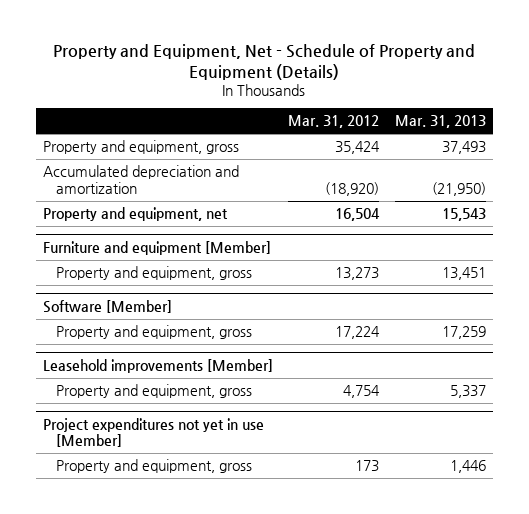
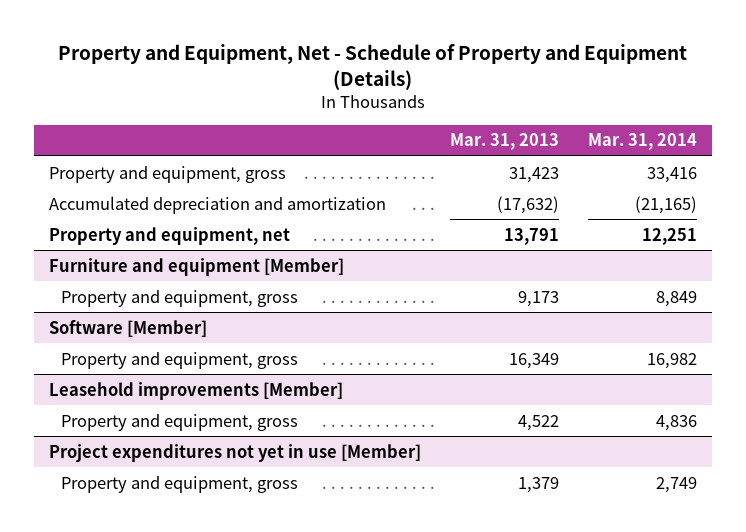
[288,115,380,129] Mar. 31, 2012 -> none
none -> [588,133,698,151] Mar. 31, 2014
[441,141,486,155] 37,493 -> [508,166,559,183] 31,423
[431,182,486,197] (21,950) -> [496,195,559,214] (17,632)
[441,208,486,222] 15,543 -> [503,227,559,245] 13,791
[441,267,486,281] 13,451 -> [517,290,559,307] 9,173
[441,326,486,340] 17,259 -> [508,352,559,369] 16,349
[449,385,486,399] 5,337 -> [517,414,559,431] 4,522
[449,460,486,474] 1,446 -> [517,476,559,493] 1,379

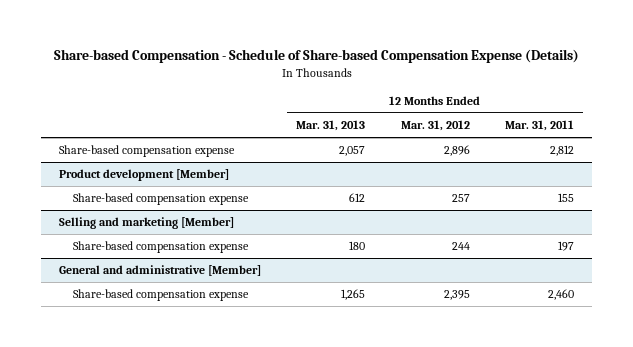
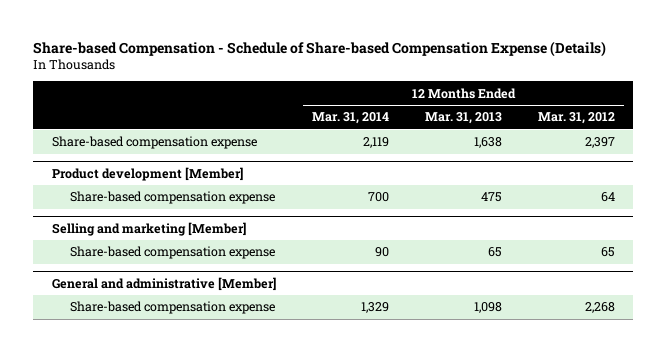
[505,120,575,132] Mar. 31, 2011 -> none
none -> [311,112,389,125] Mar. 31, 2014
[339,146,366,157] 2,057 -> [474,137,503,149] 1,638
[443,145,470,157] 2,896 -> [585,137,616,149] 2,397
[349,193,366,203] 612 -> [481,192,503,203] 475
[451,194,470,203] 257 -> [601,192,616,203] 64
[349,241,366,251] 180 -> [488,247,503,258] 65
[451,242,470,251] 244 -> [601,247,616,258] 65
[341,289,366,301] 1,265 -> [474,302,503,314] 1,098
[443,290,470,301] 2,395 -> [585,302,616,314] 2,268

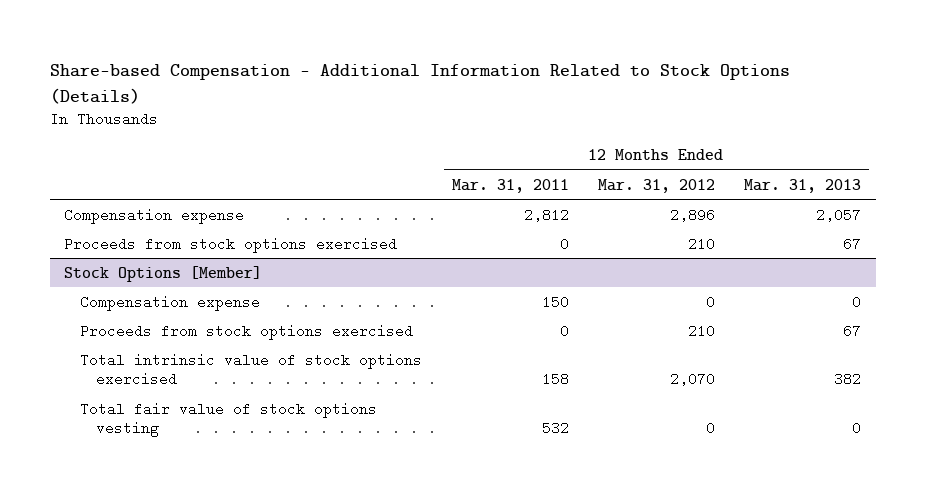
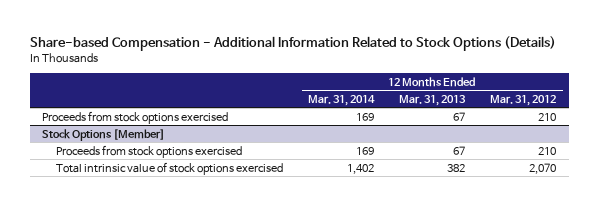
[451,178,569,193] Mar. 31, 2011 -> none
none -> [308,94,376,106] Mar. 31, 2014
[64,207,245,224] Compensation expense -> none
[80,294,261,311] Compensation expense -> none
[80,401,378,438] Total fair value of stock options vesting -> none

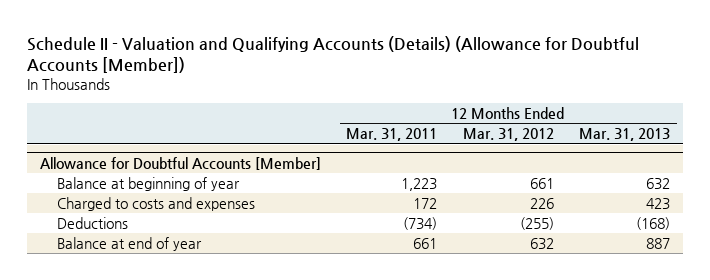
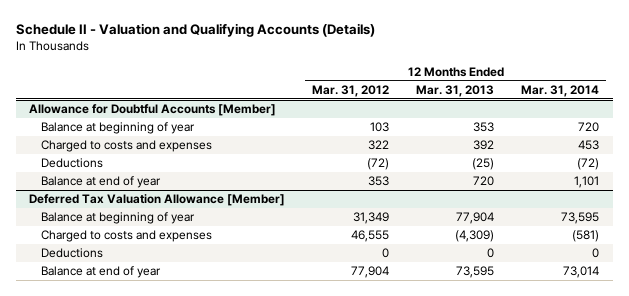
[27,35,640,74] Schedule II - Valuation and Qualifying Accounts (Details) (Allowance for Doubtful Accounts [Member]) -> [15,23,375,38] Schedule II - Valuation and Qualifying Accounts (Details)
[346,128,438,142] Mar. 31, 2011 -> none
none -> [521,84,600,97] Mar. 31, 2014
[529,178,554,190] 661 -> [370,122,390,133] 103
[646,178,671,191] 632 -> [473,122,495,133] 353
[529,198,554,210] 226 -> [368,140,390,151] 322
[646,198,671,211] 423 -> [473,140,495,151] 392
[519,217,554,231] (255) -> [367,158,390,171] (72)
[636,217,671,231] (168) -> [472,158,495,171] (25)
[529,238,554,251] 632 -> [368,176,390,187] 353
[646,238,671,250] 887 -> [473,176,495,187] 720
none -> [29,194,286,207] Deferred Tax Valuation Allowance [Member]
none -> [40,212,195,225] Balance at beginning of year
none -> [40,230,212,243] Charged to costs and expenses
none -> [40,248,103,259] Deductions
none -> [40,266,161,279] Balance at end of year

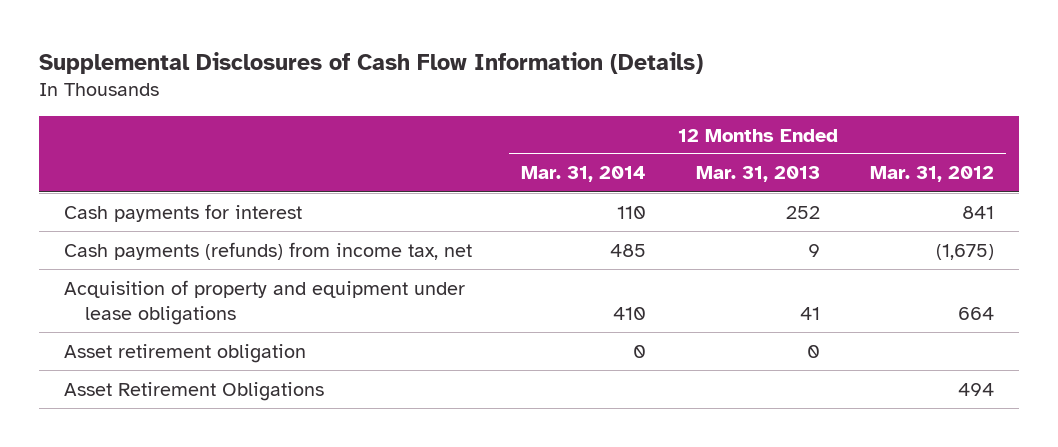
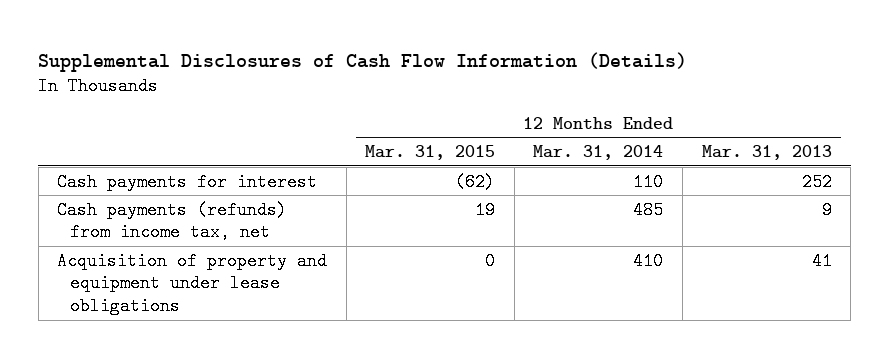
[869,166,994,183] Mar. 31, 2012 -> none
none -> [365,145,496,161] Mar. 31, 2015
[63,343,306,363] Asset retirement obligation -> none
[63,381,324,401] Asset Retirement Obligations -> none

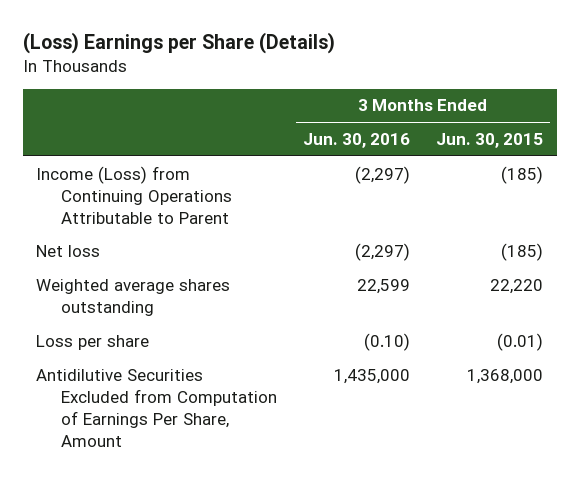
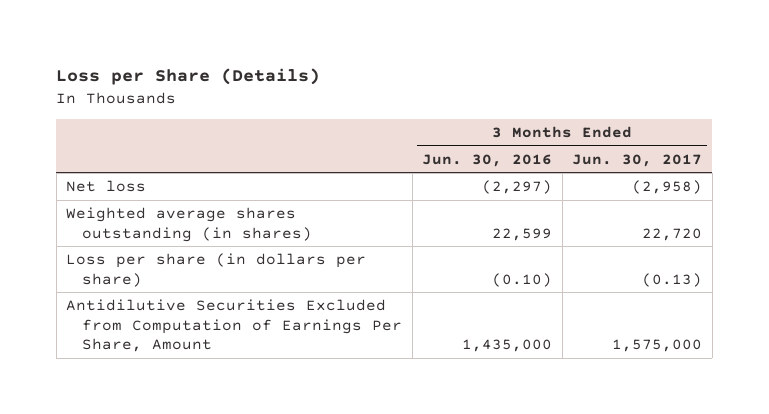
[22,31,335,54] (Loss) Earnings per Share (Details) -> [56,68,321,86] Loss per Share (Details)
[436,132,544,148] Jun. 30, 2015 -> none
none -> [572,153,703,167] Jun. 30, 2017
[35,165,232,224] Income (Loss) from Continuing Operations Attributable to Parent -> none
[35,278,230,316] Weighted average shares outstanding -> [66,207,313,242] Weighted average shares outstanding (in shares)
[35,334,149,350] Loss per share -> [66,253,367,287] Loss per share (in dollars per share)

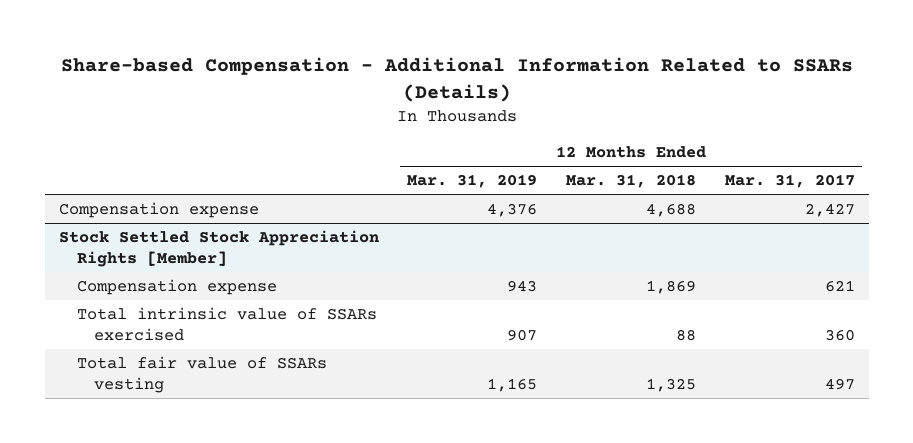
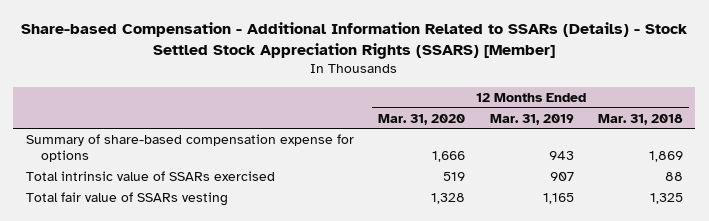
[60,57,853,102] Share-based Compensation - Additional Information Related to SSARs (Details) -> [21,22,689,60] Share-based Compensation - Additional Information Related to SSARs (Details) - Stock Settled Stock Appreciation Rights (SSARS) [Member]
[724,174,855,189] Mar. 31, 2017 -> none
none -> [378,113,466,125] Mar. 31, 2020
[58,229,379,268] Stock Settled Stock Appreciation Rights [Member] -> none
[76,278,277,295] Compensation expense -> none
[58,201,259,218] Compensation expense -> [25,133,354,163] Summary of share-based compensation expense for options
[487,202,538,217] 4,376 -> [548,151,574,161] 943
[645,202,696,217] 4,688 -> [649,151,684,163] 1,869

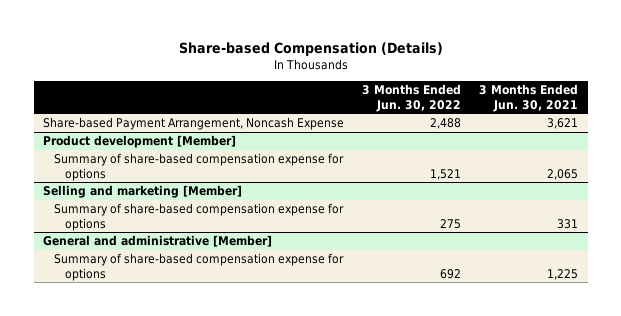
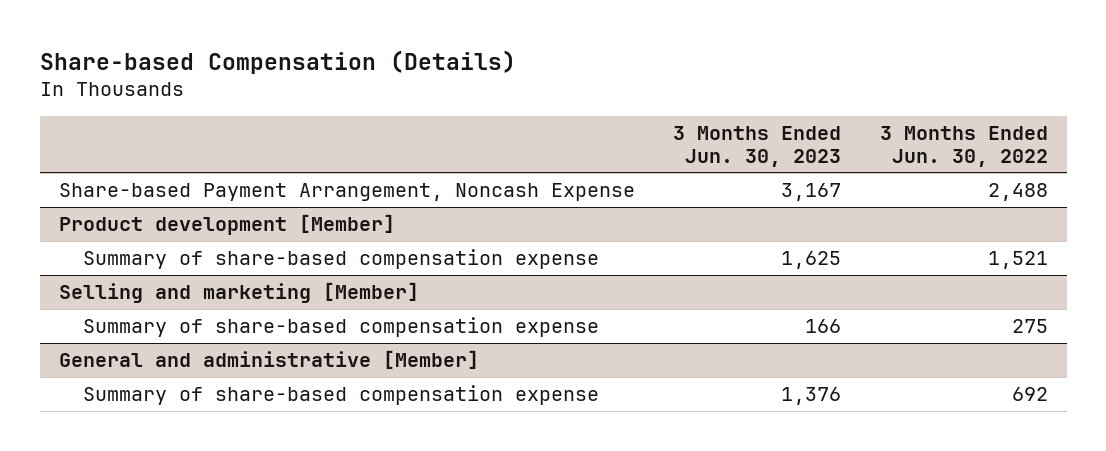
[479,84,579,112] 3 Months Ended Jun. 30, 2021 -> none
none -> [673,125,842,167] 3 Months Ended Jun. 30, 2023
[53,153,344,181] Summary of share-based compensation expense for options -> [82,249,599,270] Summary of share-based compensation expense
[53,203,344,231] Summary of share-based compensation expense for options -> [82,317,599,338] Summary of share-based compensation expense
[53,253,344,281] Summary of share-based compensation expense for options -> [82,385,599,406] Summary of share-based compensation expense

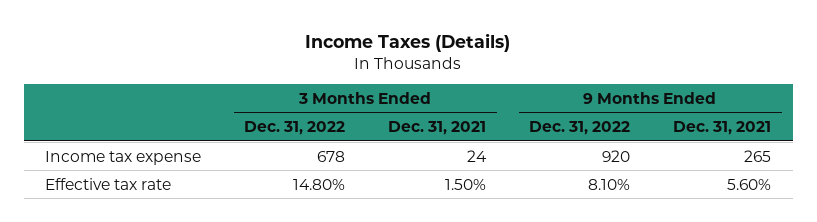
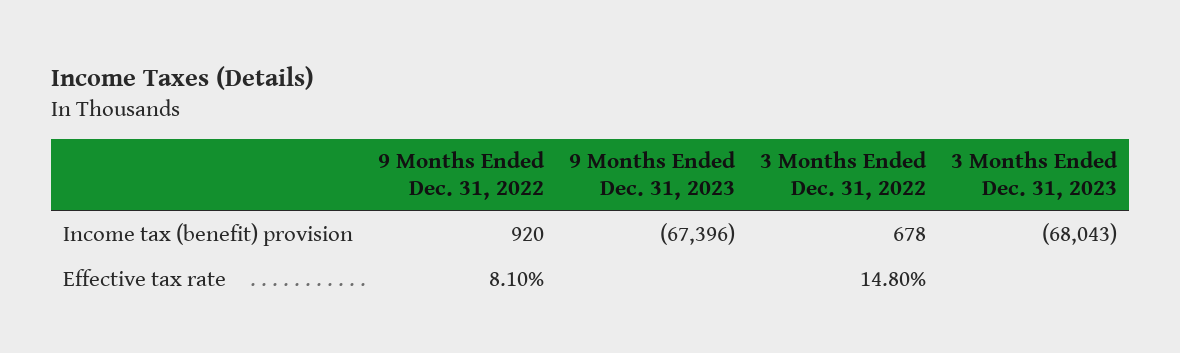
[388,120,487,135] Dec. 31, 2021 -> none
[673,120,772,135] Dec. 31, 2021 -> none
none -> [569,151,737,201] 9 Months Ended Dec. 31, 2023
none -> [950,151,1118,201] 3 Months Ended Dec. 31, 2023
[45,150,202,165] Income tax expense -> [63,223,354,247] Income tax (benefit) provision

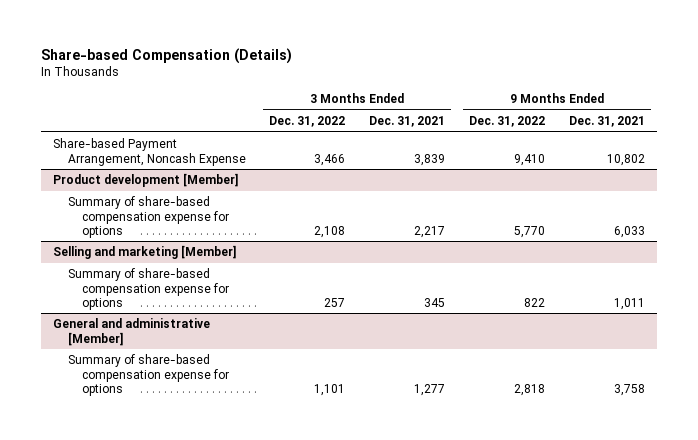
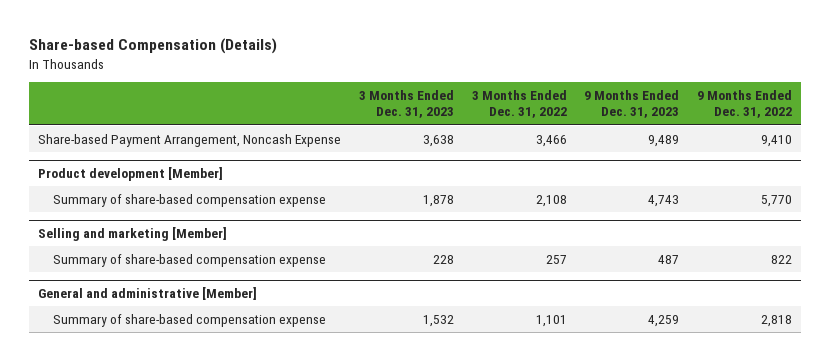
[369,115,446,127] Dec. 31, 2021 -> none
[568,115,645,127] Dec. 31, 2021 -> none
none -> [358,90,454,119] 3 Months Ended Dec. 31, 2023
none -> [584,90,680,119] 9 Months Ended Dec. 31, 2023
[67,196,230,238] Summary of share-based compensation expense for options -> [52,194,326,208] Summary of share-based compensation expense
[67,268,230,310] Summary of share-based compensation expense for options -> [52,254,326,268] Summary of share-based compensation expense
[67,354,230,396] Summary of share-based compensation expense for options -> [52,314,326,328] Summary of share-based compensation expense

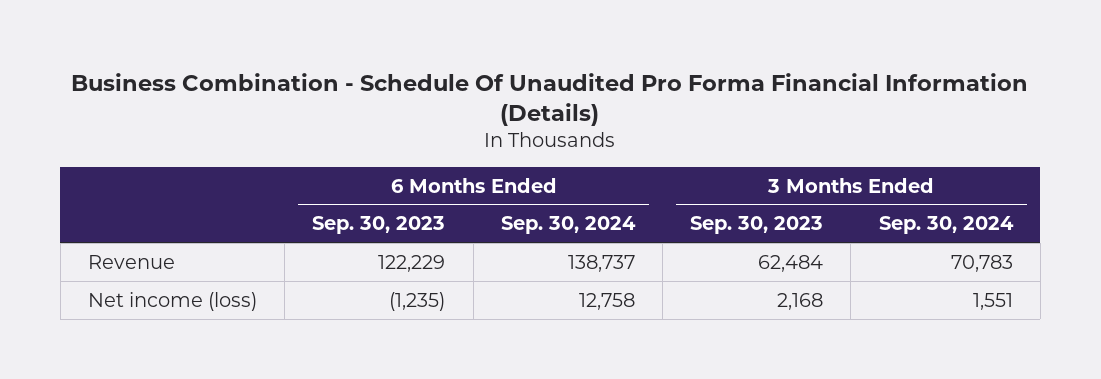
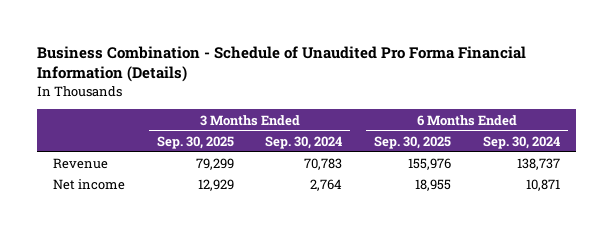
[71,72,1029,126] Business Combination - Schedule Of Unaudited Pro Forma Financial Information (Details) -> [37,45,527,83] Business Combination - Schedule of Unaudited Pro Forma Financial Information (Details)
[312,216,446,235] Sep. 30, 2023 -> none
[690,216,824,235] Sep. 30, 2023 -> none
none -> [156,135,234,149] Sep. 30, 2025
none -> [374,135,452,149] Sep. 30, 2025
[87,291,257,311] Net income (loss) -> [52,179,125,191] Net income
[578,292,635,310] 12,758 -> [525,179,560,192] 10,871
[972,292,1013,310] 1,551 -> [310,179,343,192] 2,764

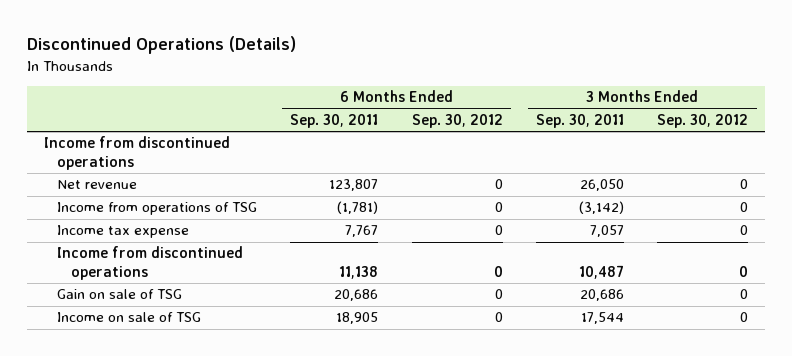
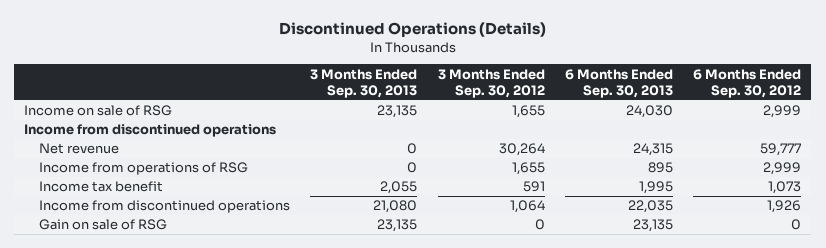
[290,113,379,128] Sep. 30, 2011 -> none
[536,113,625,128] Sep. 30, 2011 -> none
none -> [310,68,418,98] 3 Months Ended Sep. 30, 2013
none -> [564,68,673,98] 6 Months Ended Sep. 30, 2013
none -> [24,105,173,117] Income on sale of RSG
[57,312,202,323] Income on sale of TSG -> none
[494,179,503,190] 0 -> [760,143,802,157] 59,777
[740,179,749,190] 0 -> [498,143,545,157] 30,264
[57,202,258,216] Income from operations of TSG -> [39,162,249,176] Income from operations of RSG
[494,202,503,213] 0 -> [763,162,802,176] 2,999
[740,202,749,213] 0 -> [511,162,545,176] 1,655
[57,225,190,239] Income tax expense -> [39,181,164,193] Income tax benefit
[494,225,503,236] 0 -> [768,181,802,195] 1,073
[740,225,749,236] 0 -> [522,181,545,193] 591
[493,266,503,278] 0 -> [767,200,802,214] 1,926
[739,266,749,278] 0 -> [509,200,545,214] 1,064
[57,289,183,300] Gain on sale of TSG -> [39,219,168,231] Gain on sale of RSG

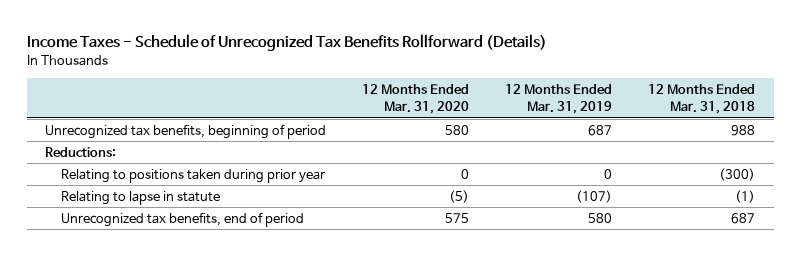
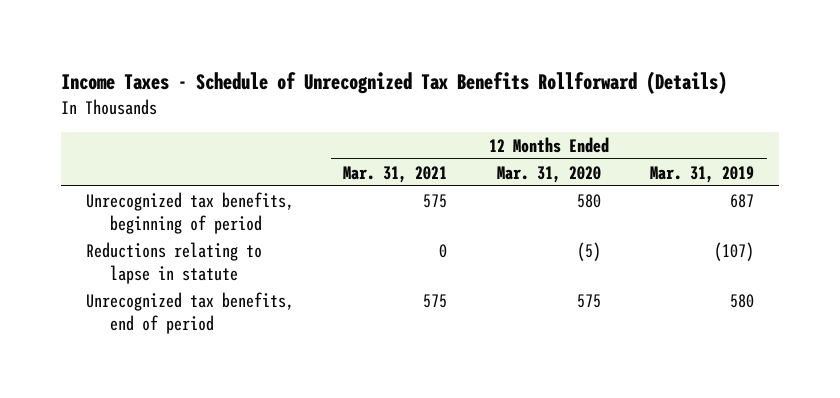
[648,84,756,115] 12 Months Ended Mar. 31, 2018 -> none
none -> [343,165,448,183] Mar. 31, 2021
[44,146,116,157] Reductions: -> none
[60,168,325,183] Relating to positions taken during prior year -> none
[60,190,220,205] Relating to lapse in statute -> [85,241,262,284] Reductions relating to lapse in statute

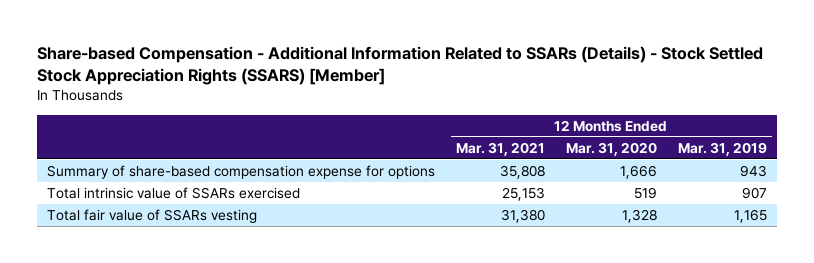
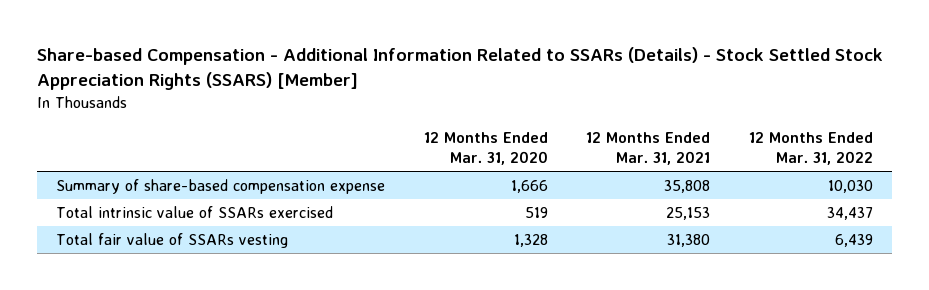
[677,141,767,156] Mar. 31, 2019 -> none
none -> [748,131,873,166] 12 Months Ended Mar. 31, 2022
[47,165,436,180] Summary of share-based compensation expense for options -> [55,178,385,194] Summary of share-based compensation expense

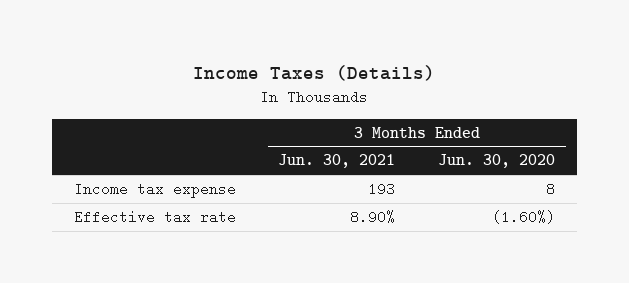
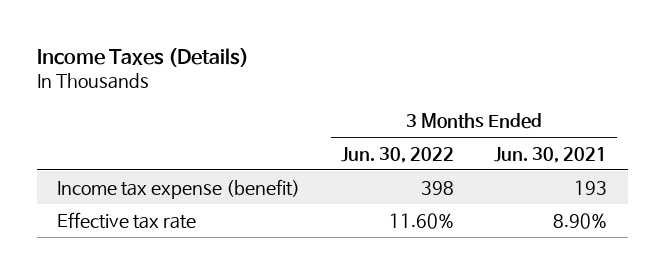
[438,154,556,169] Jun. 30, 2020 -> none
none -> [340,146,454,163] Jun. 30, 2022
[73,182,236,199] Income tax expense -> [57,178,301,199] Income tax expense (benefit)

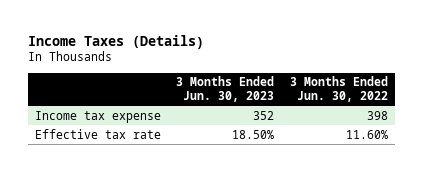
[494,146,608,163] Jun. 30, 2021 -> none
none -> [176,76,275,103] 3 Months Ended Jun. 30, 2023
[57,178,301,199] Income tax expense (benefit) -> [35,110,162,123] Income tax expense

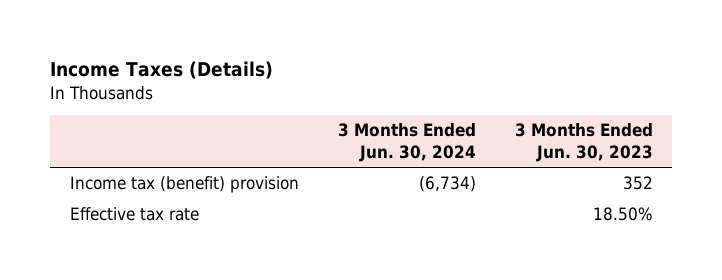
[289,76,388,103] 3 Months Ended Jun. 30, 2022 -> none
none -> [337,123,476,162] 3 Months Ended Jun. 30, 2024
[35,110,162,123] Income tax expense -> [69,176,299,194] Income tax (benefit) provision

